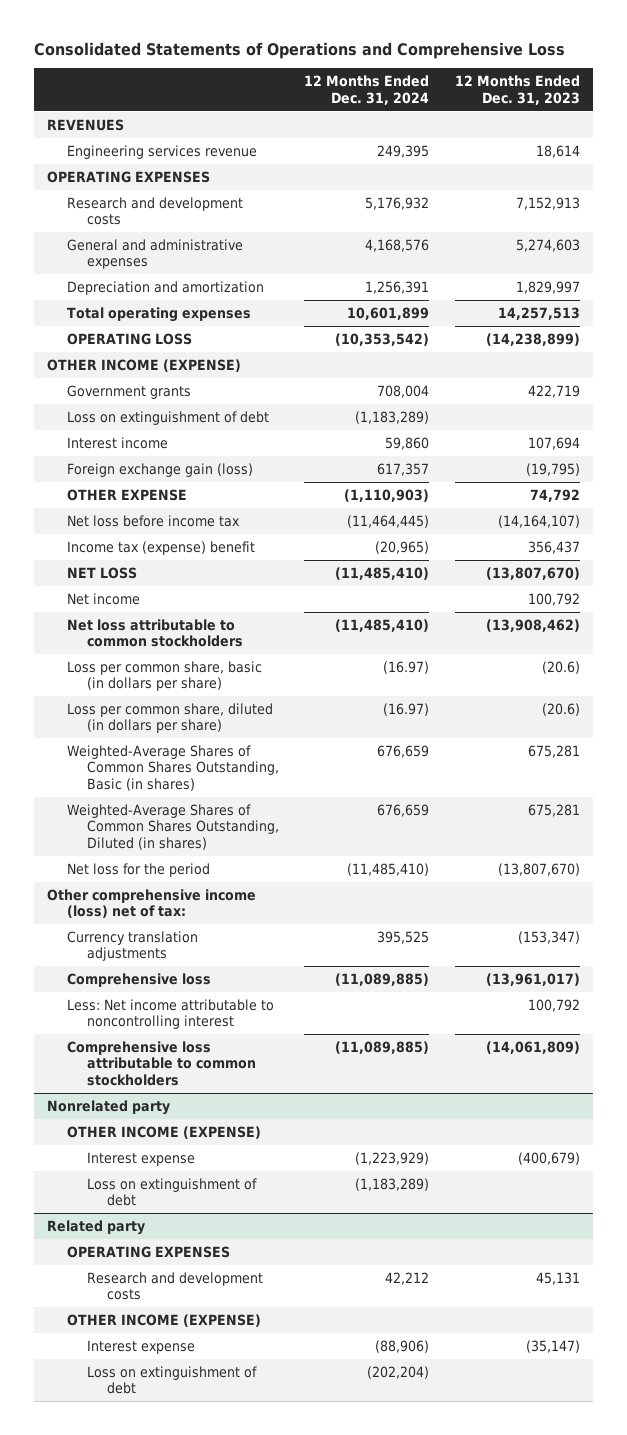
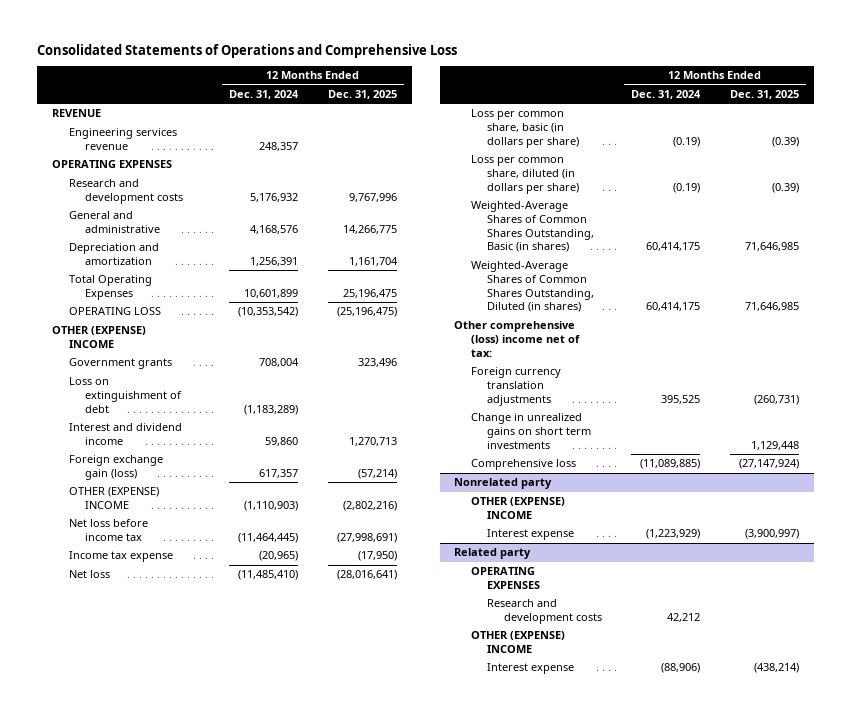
[454,75,580,105] 12 Months Ended Dec. 31, 2023 -> none
none -> [327,89,397,99] Dec. 31, 2025
[46,118,124,131] REVENUES -> [52,109,102,118] REVENUE
[377,144,430,158] 249,395 -> [259,142,299,152] 248,357
[66,238,243,270] General and administrative expenses -> [68,211,161,234] General and administrative
[66,306,251,322] Total operating expenses -> [68,275,152,301] Total Operating Expenses
[46,358,241,372] OTHER INCOME (EXPENSE) -> [52,326,147,349] OTHER (EXPENSE) INCOME
[66,436,168,449] Interest income -> [68,423,182,446] Interest and dividend income
[66,488,187,501] OTHER EXPENSE -> [68,487,159,510] OTHER (EXPENSE) INCOME
[66,566,137,579] NET LOSS -> none
[66,592,140,605] Net income -> none
[66,862,210,877] Net loss for the period -> none
[66,540,255,555] Income tax (expense) benefit -> [68,551,173,563] Income tax expense
[66,618,243,648] Net loss attributable to common stockholders -> [68,570,110,579] Net loss
[383,660,430,674] (16.97) -> [673,136,701,147] (0.19)
[383,702,430,716] (16.97) -> [673,182,701,193] (0.19)
[377,744,430,758] 676,659 -> [646,242,701,252] 60,414,175
[377,803,430,817] 676,659 -> [646,302,701,312] 60,414,175
[46,888,256,919] Other comprehensive income (loss) net of tax: -> [454,321,580,357] Other comprehensive (loss) income net of tax:
[66,930,198,962] Currency translation adjustments -> [470,367,561,406] Foreign currency translation adjustments
none -> [470,413,592,449] Change in unrealized gains on short term investments
[66,998,274,1030] Less: Net income attributable to noncontrolling interest -> none
[66,1040,256,1087] Comprehensive loss attributable to common stockholders -> none
[66,1125,261,1139] OTHER INCOME (EXPENSE) -> [470,497,565,520] OTHER (EXPENSE) INCOME
[86,1177,257,1207] Loss on extinguishment of debt -> none
[66,1313,261,1327] OTHER INCOME (EXPENSE) -> [470,631,565,654] OTHER (EXPENSE) INCOME
[86,1365,257,1395] Loss on extinguishment of debt -> none

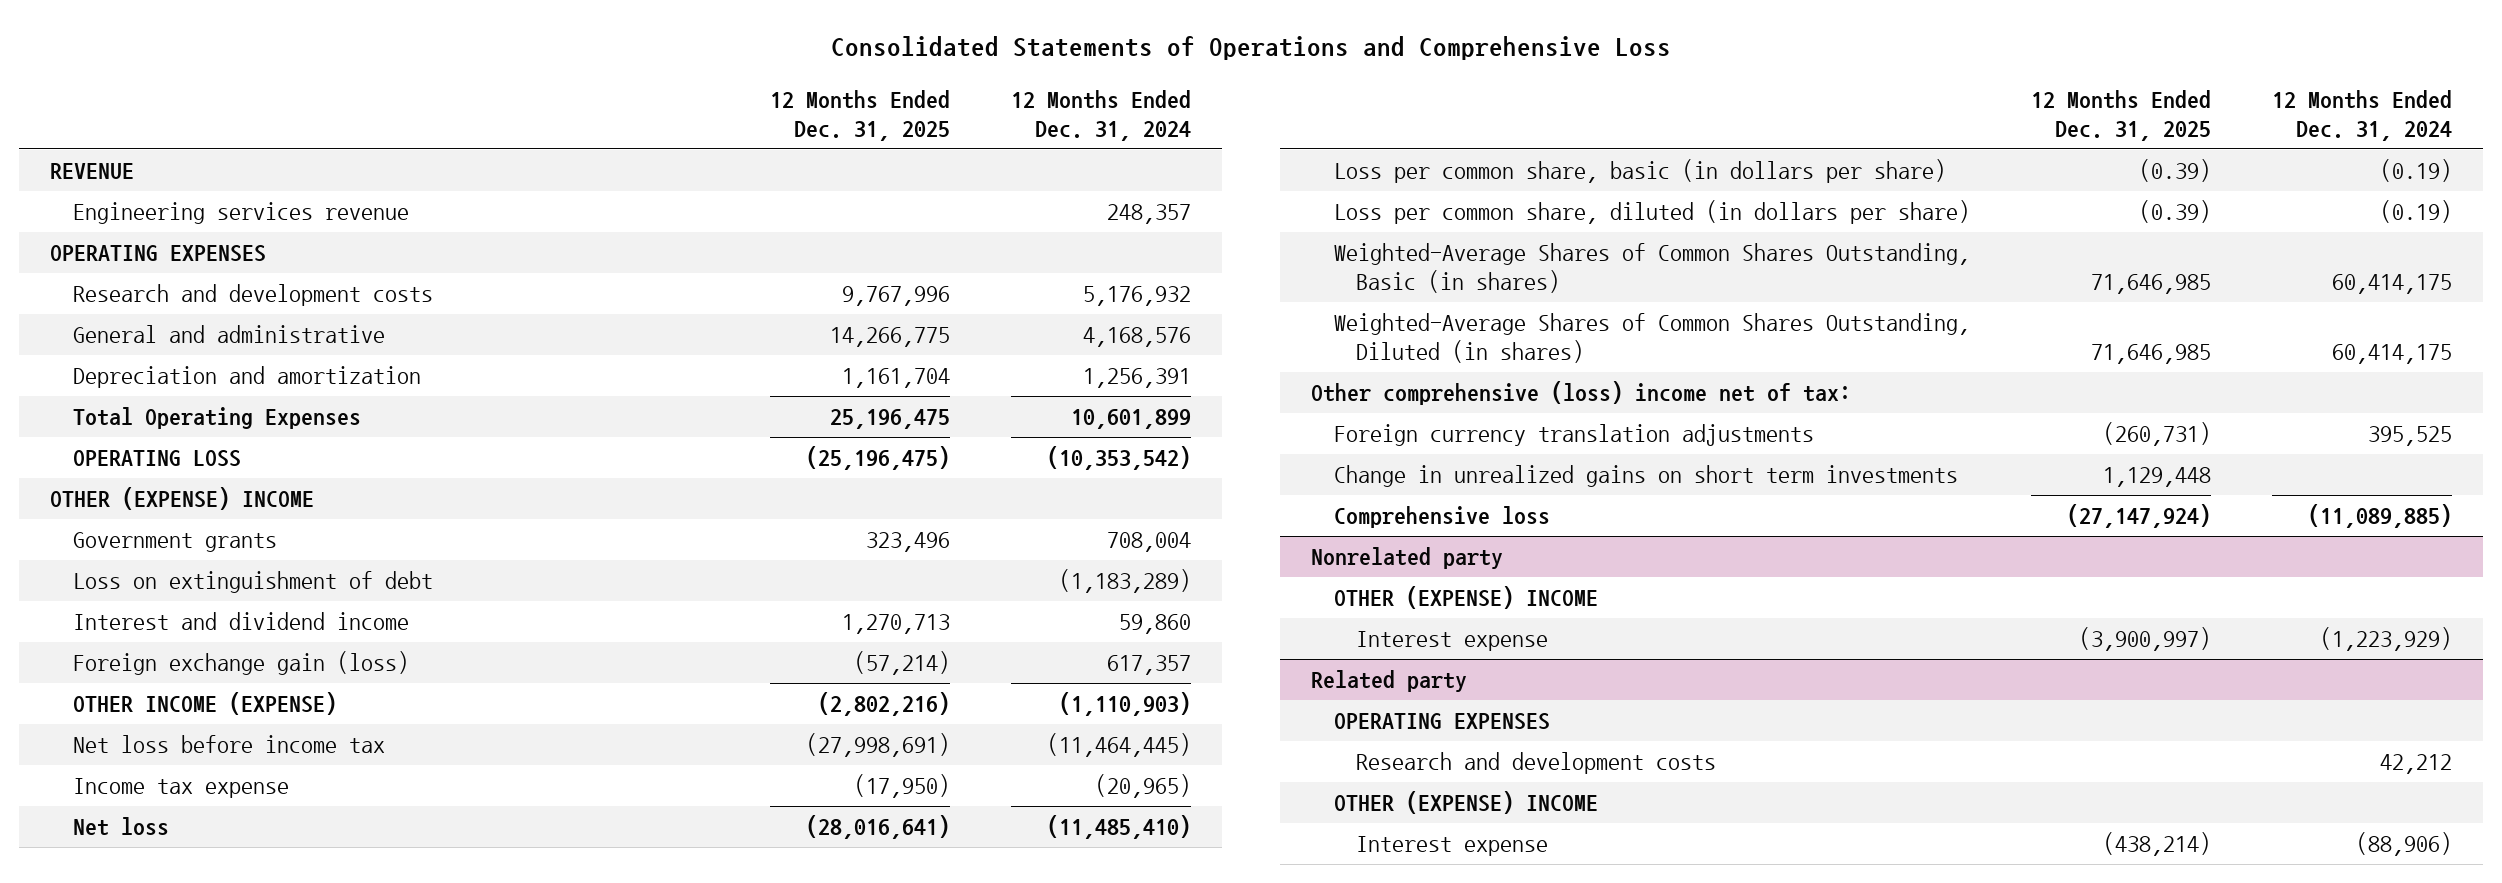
[68,487,159,510] OTHER (EXPENSE) INCOME -> [72,692,337,716] OTHER INCOME (EXPENSE)

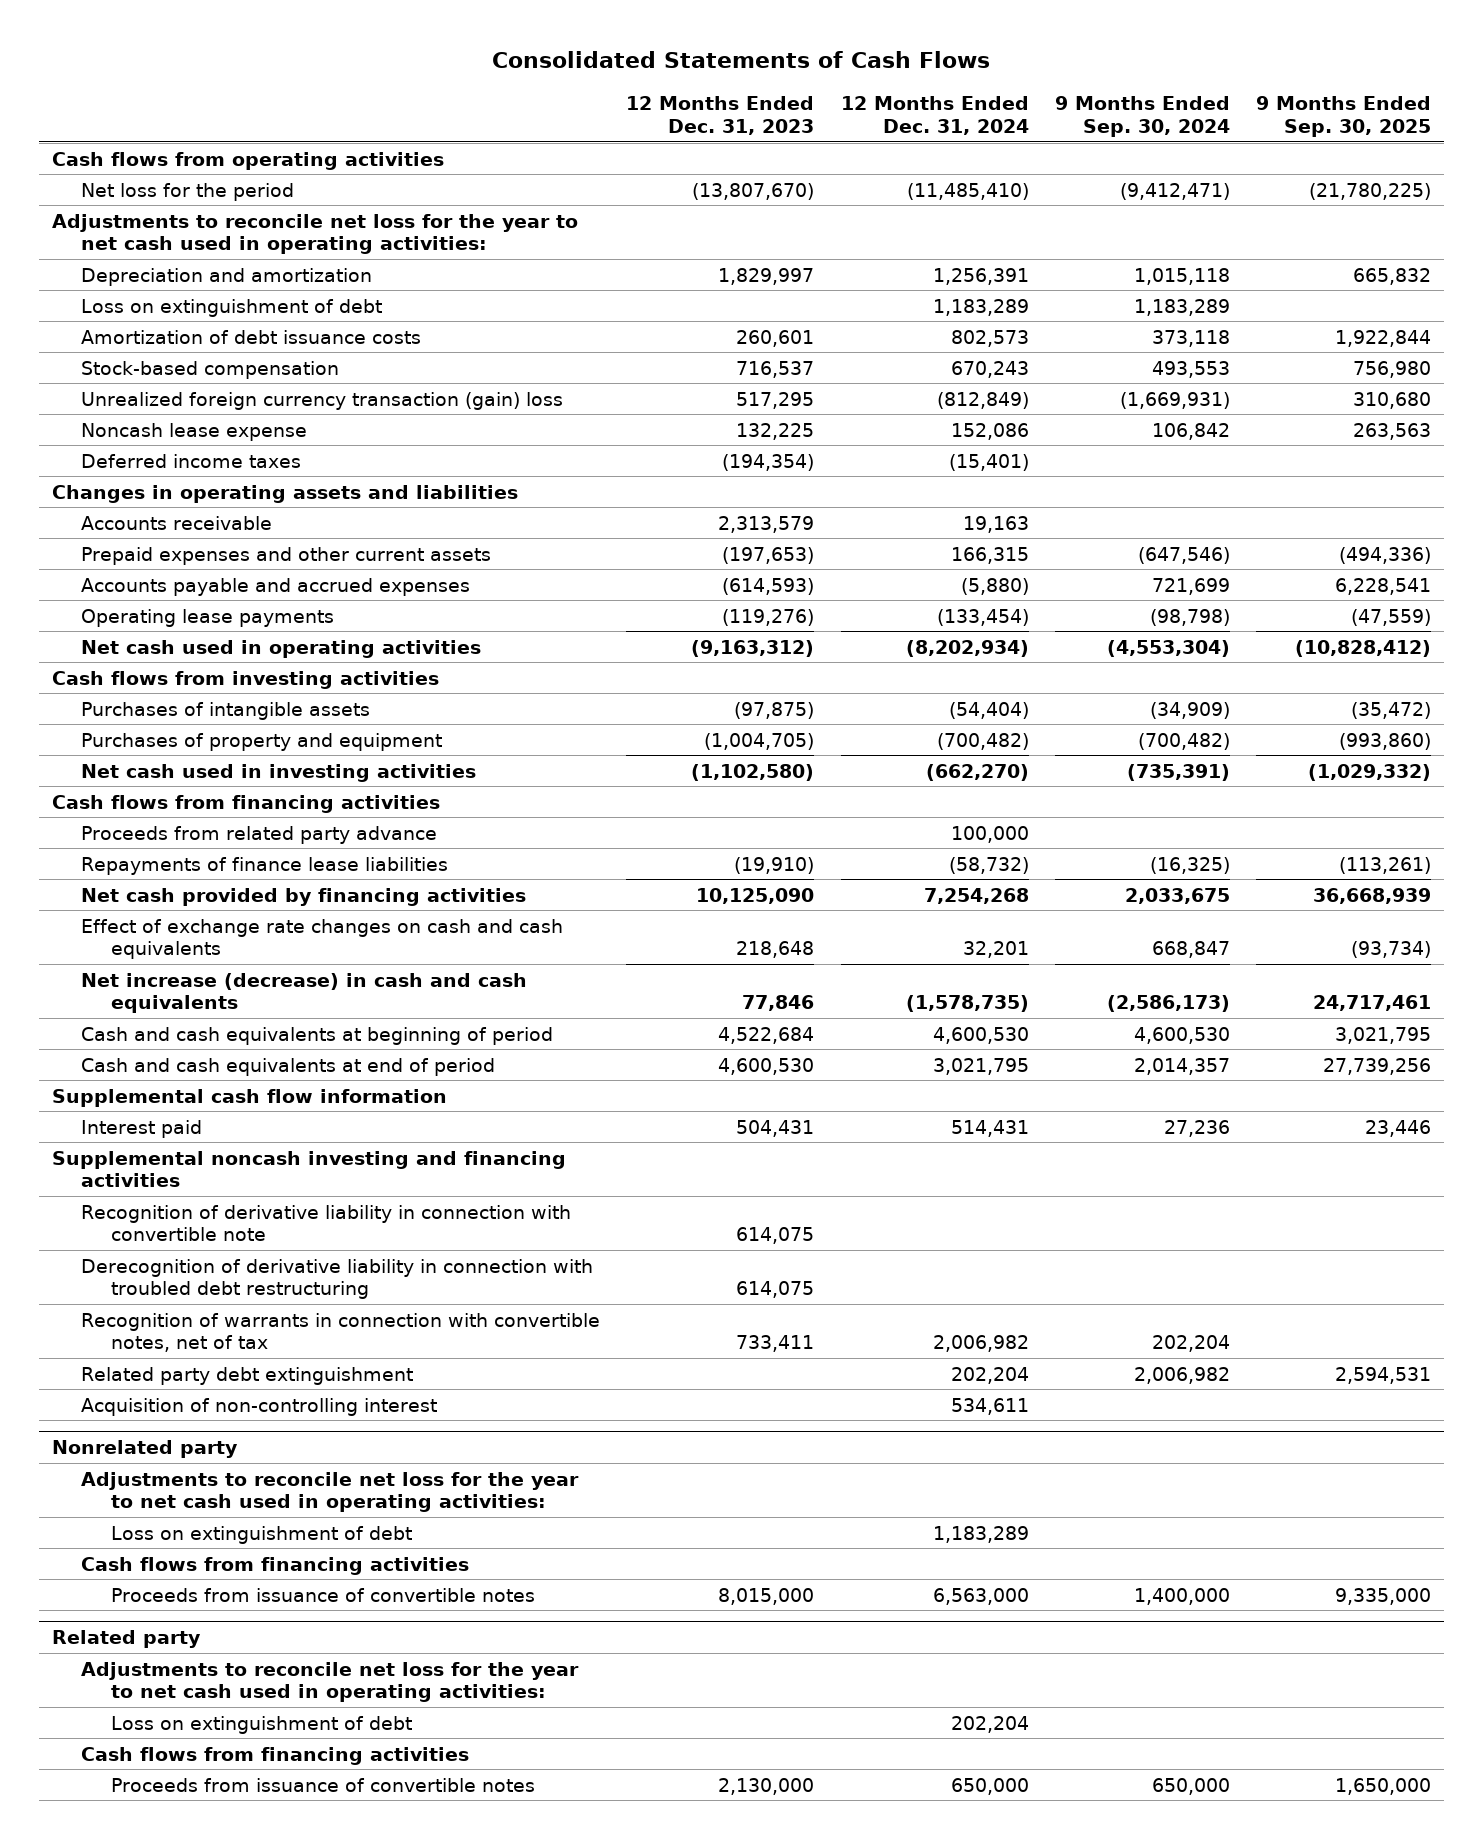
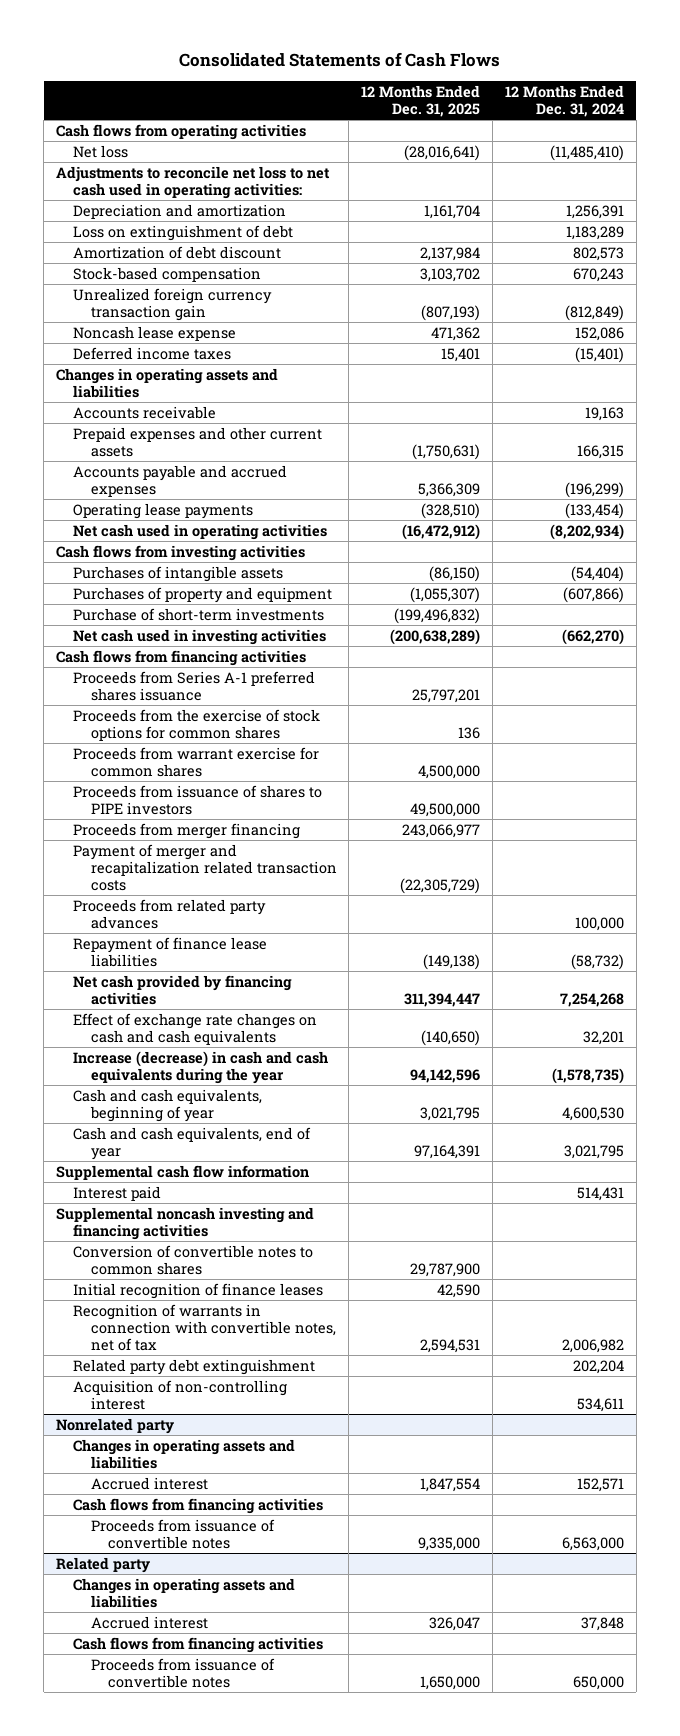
[626,96,815,136] 12 Months Ended Dec. 31, 2023 -> none
[1054,96,1230,138] 9 Months Ended Sep. 30, 2024 -> none
[1256,96,1432,138] 9 Months Ended Sep. 30, 2025 -> none
none -> [361,84,481,118] 12 Months Ended Dec. 31, 2025
[81,182,295,201] Net loss for the period -> [73,144,129,158] Net loss
[51,213,578,255] Adjustments to reconcile net loss for the year to net cash used in operating activities: -> [56,165,331,199] Adjustments to reconcile net loss to net cash used in operating activities:
[81,329,422,344] Amortization of debt issuance costs -> [73,245,282,259] Amortization of debt discount
[81,391,564,410] Unrealized foreign currency transaction (gain) loss -> [73,287,273,321] Unrealized foreign currency transaction gain
[960,577,1029,595] (5,880) -> [564,481,624,498] (196,299)
[936,732,1029,750] (700,482) -> [562,586,624,603] (607,866)
none -> [73,607,325,621] Purchase of short-term investments
none -> [73,670,316,701] Proceeds from Series A-1 preferred shares issuance
none -> [73,708,321,741] Proceeds from the exercise of stock options for common shares
none -> [73,746,320,777] Proceeds from warrant exercise for common shares
none -> [73,784,323,815] Proceeds from issuance of shares to PIPE investors
none -> [73,822,301,839] Proceeds from merger financing
none -> [73,843,337,892] Payment of merger and recapitalization related transaction costs
[81,825,438,844] Proceeds from related party advance -> [73,898,267,929] Proceeds from related party advances
[81,856,449,875] Repayments of finance lease liabilities -> [73,936,268,967] Repayment of finance lease liabilities
[81,972,528,1014] Net increase (decrease) in cash and cash equivalents -> [73,1050,329,1084] Increase (decrease) in cash and cash equivalents during the year
[81,1026,554,1045] Cash and cash equivalents at beginning of period -> [73,1088,263,1122] Cash and cash equivalents, beginning of year
[81,1057,496,1076] Cash and cash equivalents at end of period -> [73,1126,312,1160] Cash and cash equivalents, end of year
[81,1204,572,1242] Recognition of derivative liability in connection with convertible note -> none
[81,1258,594,1300] Derecognition of derivative liability in connection with troubled debt restructuring -> none
none -> [73,1244,314,1275] Conversion of convertible notes to common shares
none -> [73,1282,324,1299] Initial recognition of finance leases
[81,1471,580,1513] Adjustments to reconcile net loss for the year to net cash used in operating activities: -> none
[110,1525,412,1544] Loss on extinguishment of debt -> none
none -> [73,1438,296,1469] Changes in operating assets and liabilities
none -> [90,1476,208,1490] Accrued interest
[81,1661,580,1703] Adjustments to reconcile net loss for the year to net cash used in operating activities: -> none
[110,1715,412,1734] Loss on extinguishment of debt -> none
none -> [73,1577,296,1608] Changes in operating assets and liabilities
none -> [90,1615,208,1629] Accrued interest

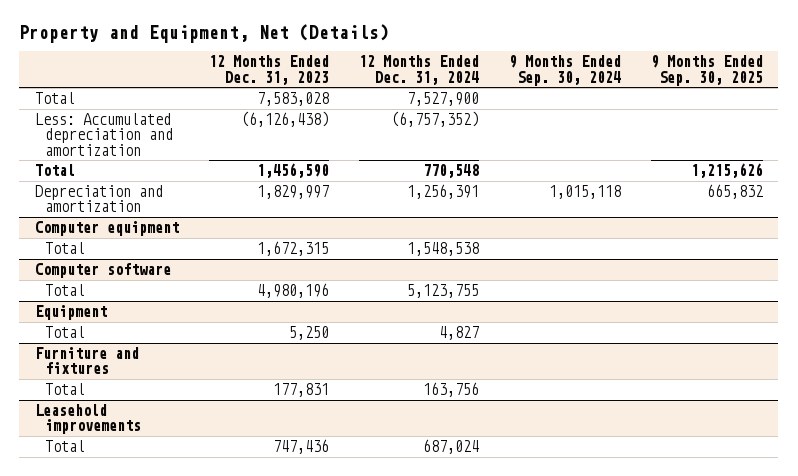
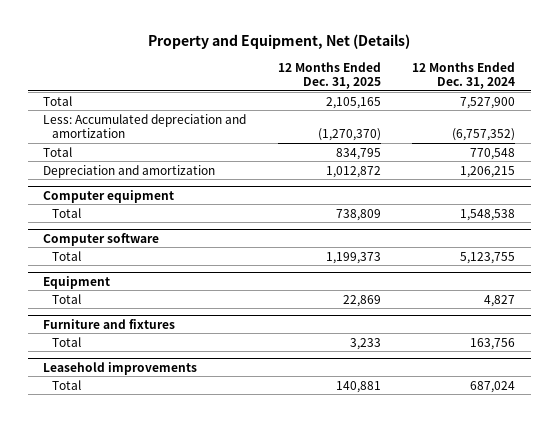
[208,55,329,85] 12 Months Ended Dec. 31, 2023 -> none
[509,55,622,86] 9 Months Ended Sep. 30, 2024 -> none
[651,55,764,86] 9 Months Ended Sep. 30, 2025 -> none
none -> [277,61,381,89] 12 Months Ended Dec. 31, 2025
[406,184,479,200] 1,256,391 -> [460,165,516,178] 1,206,215

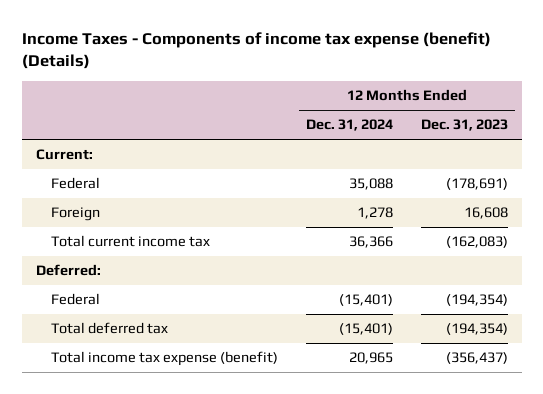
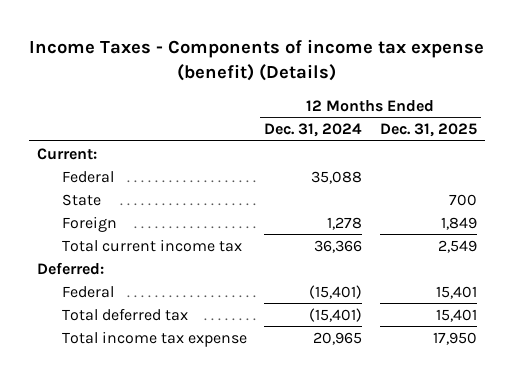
[420,119,508,132] Dec. 31, 2023 -> none
none -> [379,123,477,138] Dec. 31, 2025
none -> [62,193,102,206] State
[51,351,279,367] Total income tax expense (benefit) -> [62,330,248,347] Total income tax expense

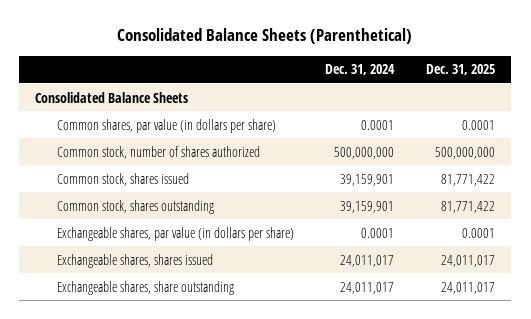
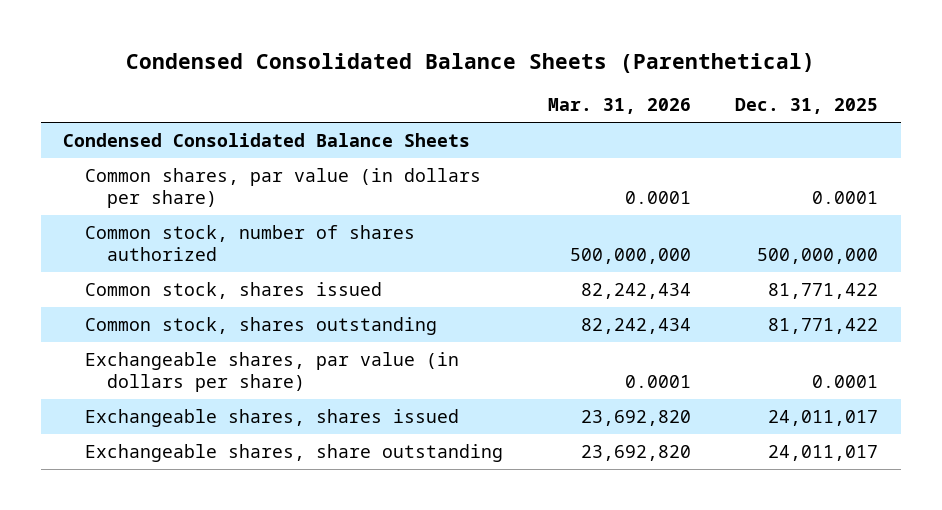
[117,28,413,45] Consolidated Balance Sheets (Parenthetical) -> [125,52,815,73] Condensed Consolidated Balance Sheets (Parenthetical)
[325,64,396,76] Dec. 31, 2024 -> none
none -> [547,98,691,115] Mar. 31, 2026
[35,91,189,103] Consolidated Balance Sheets -> [63,133,471,148] Condensed Consolidated Balance Sheets

